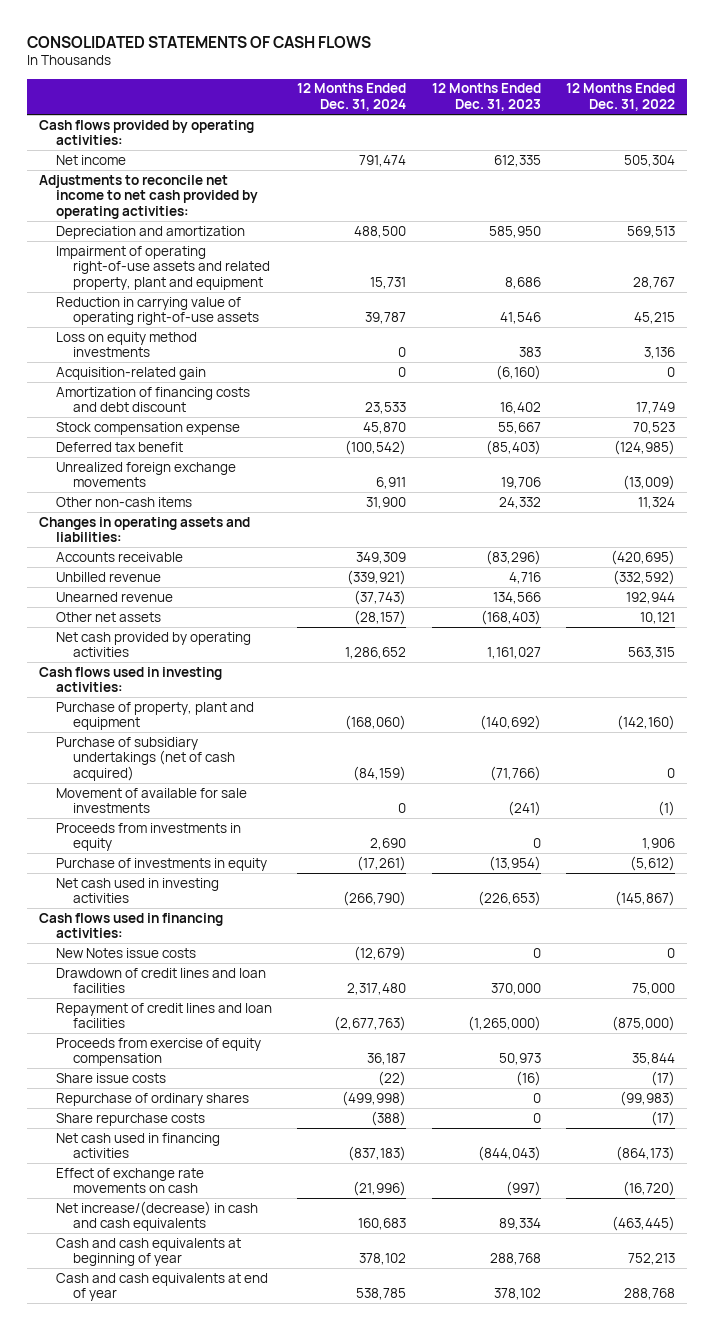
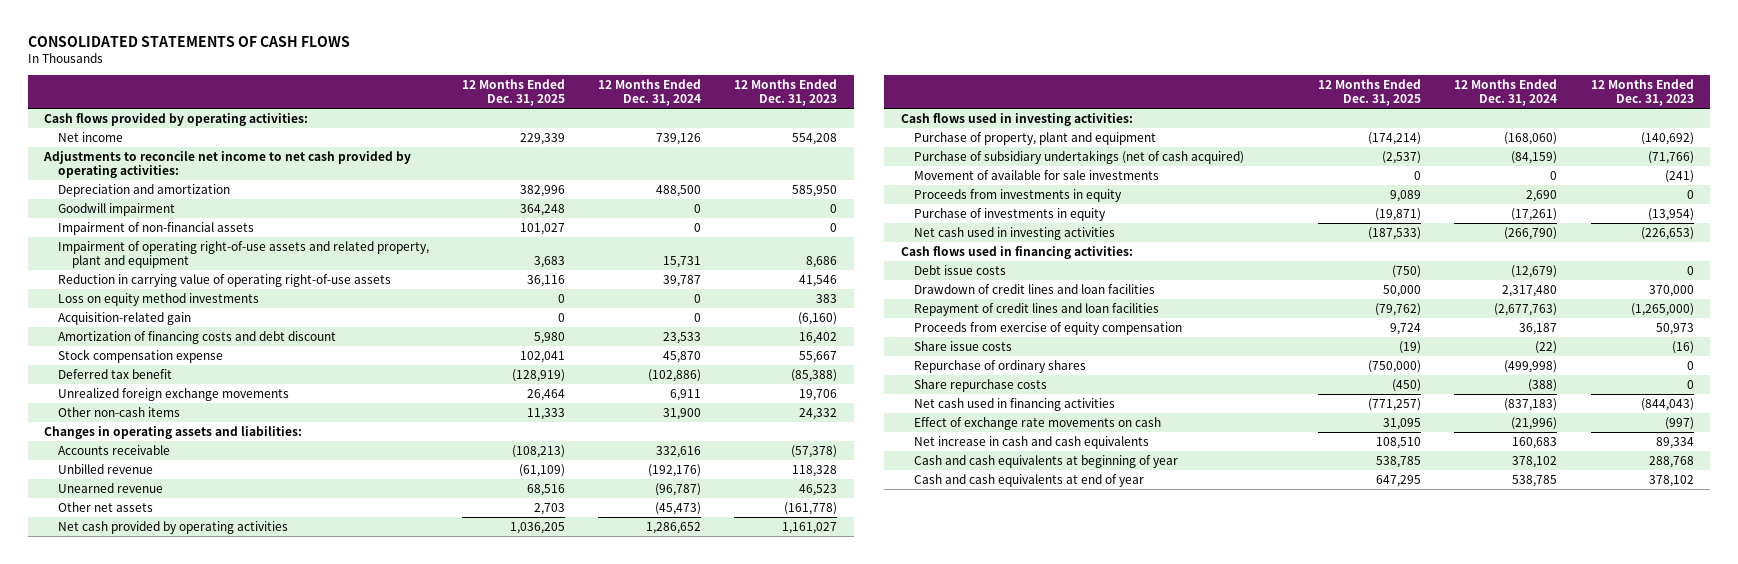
[565,83,675,112] 12 Months Ended Dec. 31, 2022 -> none
none -> [462,78,566,106] 12 Months Ended Dec. 31, 2025
[359,154,407,167] 791,474 -> [656,133,702,146] 739,126
[493,154,541,167] 612,335 -> [792,133,838,146] 554,208
none -> [58,203,176,217] Goodwill impairment
none -> [58,222,255,236] Impairment of non-financial assets
[345,439,407,455] (100,542) -> [648,369,702,383] (102,886)
[485,439,541,455] (85,403) -> [791,369,838,383] (85,388)
[356,551,407,564] 349,309 -> [656,446,702,459] 332,616
[485,549,541,565] (83,296) -> [791,445,838,459] (57,378)
[347,569,407,585] (339,921) -> [648,464,702,478] (192,176)
[508,571,541,584] 4,716 -> [792,465,838,478] 118,328
[354,589,407,605] (37,743) -> [655,483,702,497] (96,787)
[492,591,541,604] 134,566 -> [799,484,838,497] 46,523
[354,609,407,625] (28,157) -> [655,502,702,516] (45,473)
[480,609,541,625] (168,403) -> [784,502,838,516] (161,778)
[56,947,197,958] New Notes issue costs -> [914,265,1007,276] Debt issue costs
[56,1200,259,1232] Net increase/(decrease) in cash and cash equivalents -> [914,436,1150,450] Net increase in cash and cash equivalents

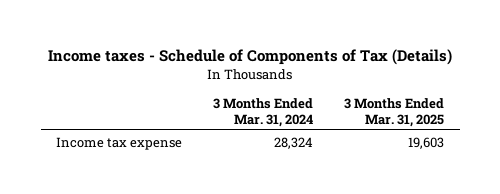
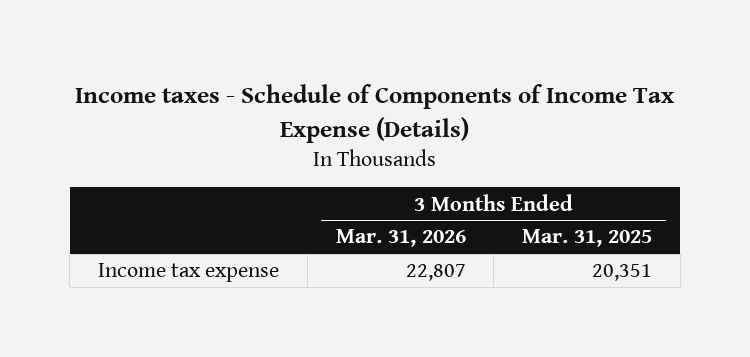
[48,48,453,65] Income taxes - Schedule of Components of Tax (Details) -> [75,84,676,143] Income taxes - Schedule of Components of Income Tax Expense (Details)
[213,97,314,127] 3 Months Ended Mar. 31, 2024 -> none
none -> [335,229,466,248] Mar. 31, 2026
[408,136,445,149] 19,603 -> [592,264,653,282] 20,351

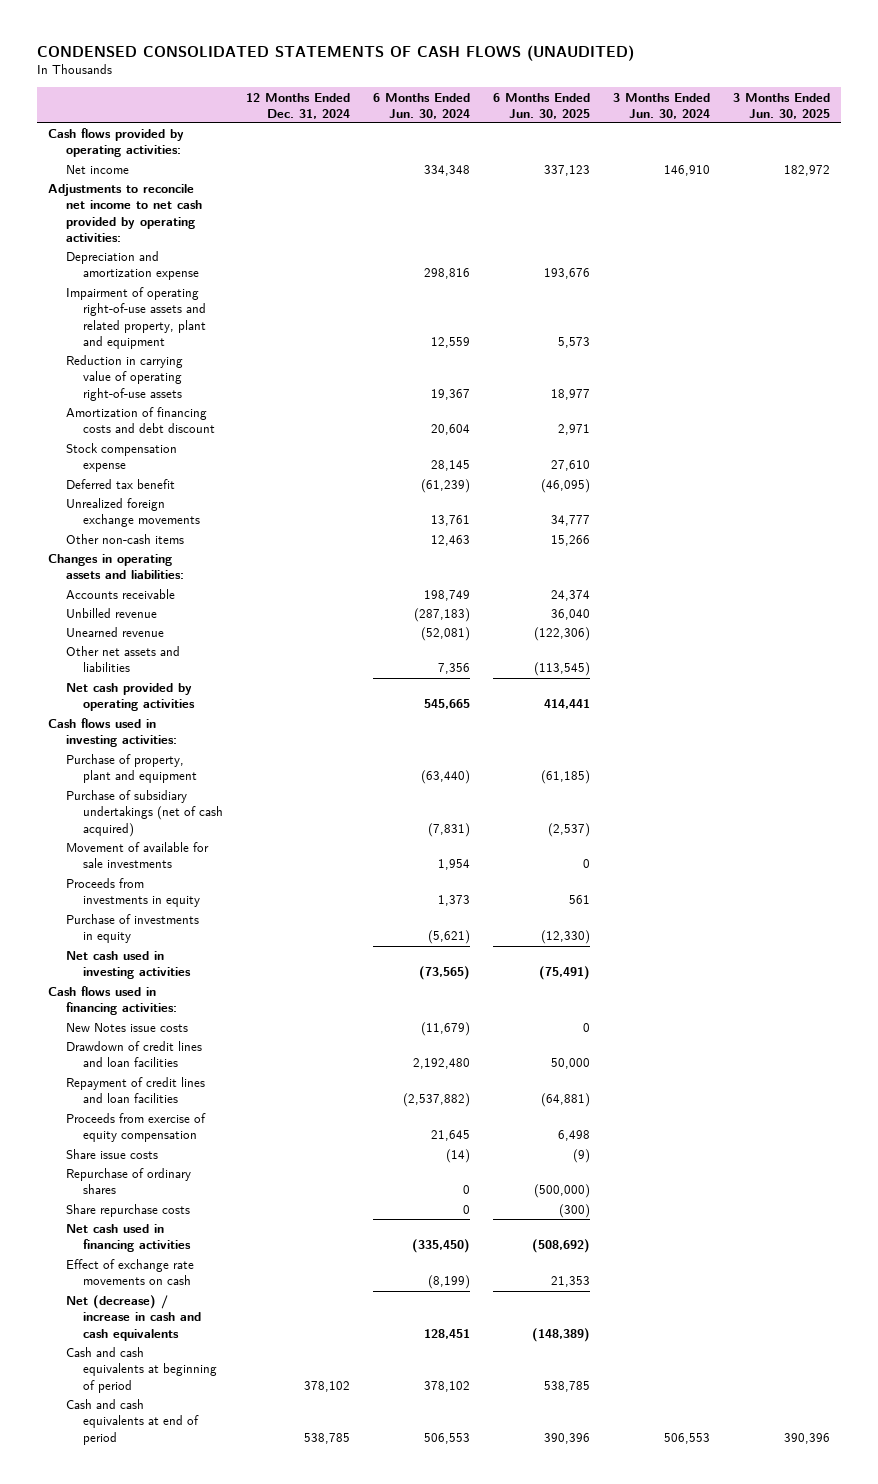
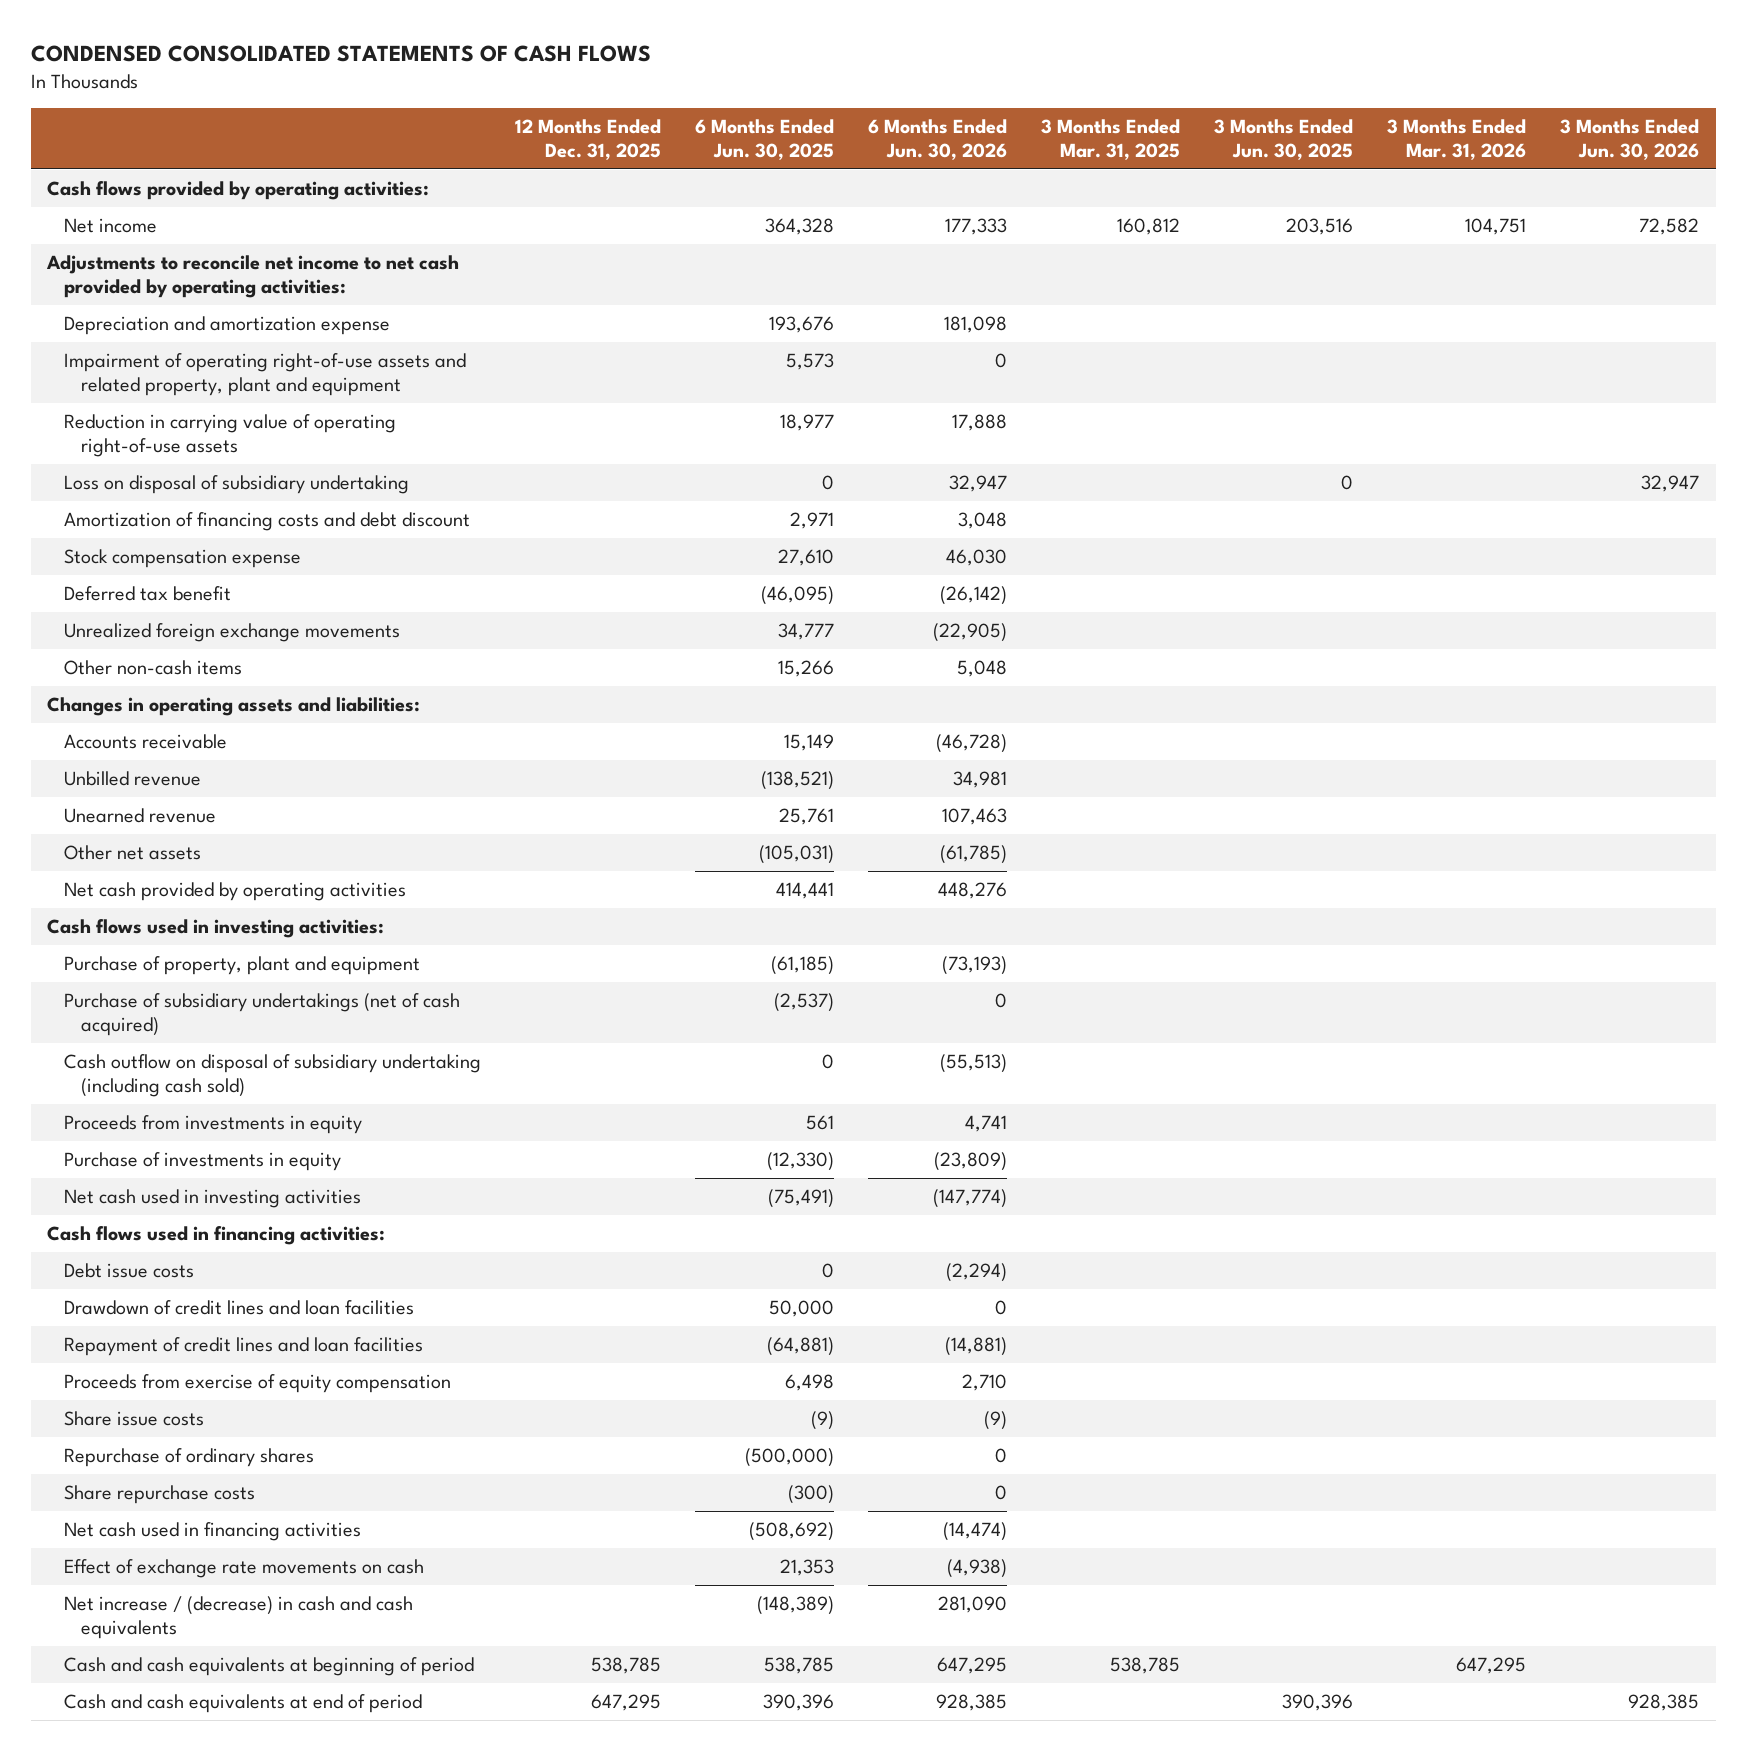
[36,45,634,62] CONDENSED CONSOLIDATED STATEMENTS OF CASH FLOWS (UNAUDITED) -> [30,45,651,63] CONDENSED CONSOLIDATED STATEMENTS OF CASH FLOWS
[245,92,350,119] 12 Months Ended Dec. 31, 2024 -> none
[372,92,470,119] 6 Months Ended Jun. 30, 2024 -> none
[612,92,710,119] 3 Months Ended Jun. 30, 2024 -> none
none -> [515,118,662,160] 12 Months Ended Dec. 31, 2025
none -> [868,118,1008,160] 6 Months Ended Jun. 30, 2026
none -> [1040,118,1180,160] 3 Months Ended Mar. 31, 2025
none -> [1386,118,1526,160] 3 Months Ended Mar. 31, 2026
none -> [1559,118,1699,160] 3 Months Ended Jun. 30, 2026
[543,165,590,177] 337,123 -> [765,217,835,235] 364,328
[783,165,830,177] 182,972 -> [1285,217,1353,235] 203,516
none -> [64,474,410,494] Loss on disposal of subsidiary undertaking
[550,590,590,602] 24,374 -> [784,733,835,751] 15,149
[550,609,590,621] 36,040 -> [761,770,835,790] (138,521)
[533,627,590,642] (122,306) -> [779,807,835,825] 25,761
[65,646,180,673] Other net assets and liabilities -> [64,844,202,860] Other net assets
[533,662,590,677] (113,545) -> [759,844,835,864] (105,031)
[65,842,209,869] Movement of available for sale investments -> none
none -> [64,1053,482,1098] Cash outflow on disposal of subsidiary undertaking (including cash sold)
[65,1023,188,1033] New Notes issue costs -> [64,1262,195,1278] Debt issue costs
[65,1295,201,1341] Net (decrease) / increase in cash and cash equivalents -> [64,1595,414,1640] Net increase / (decrease) in cash and cash equivalents

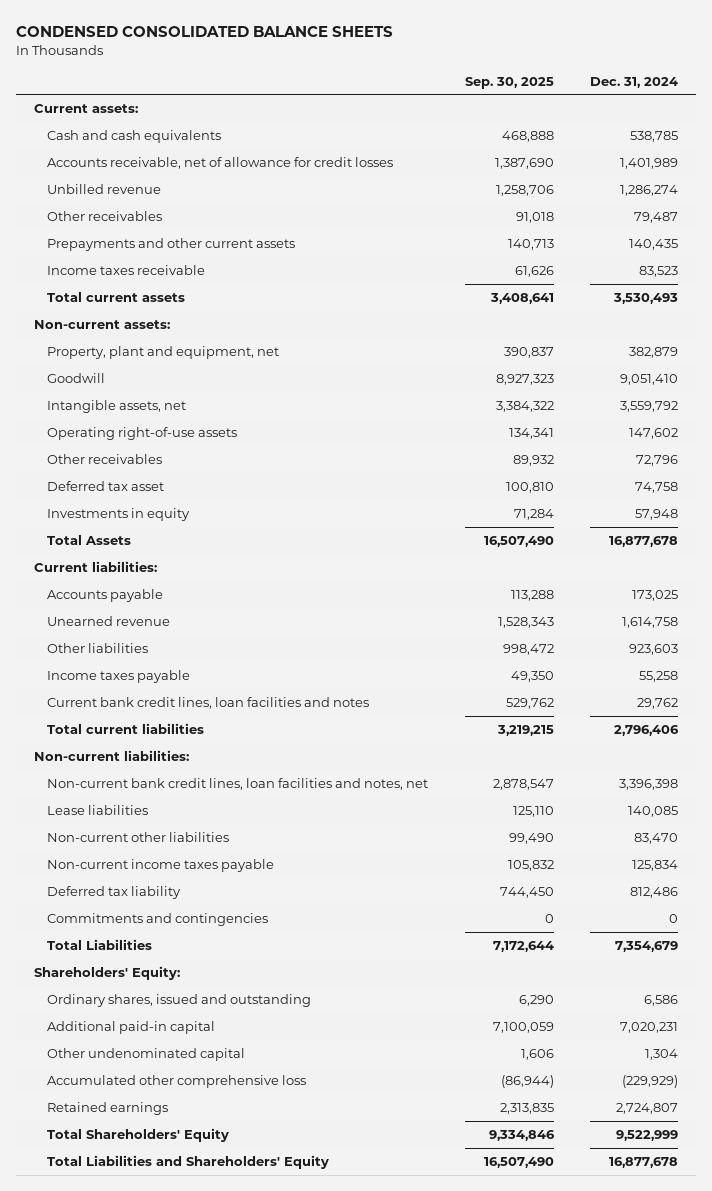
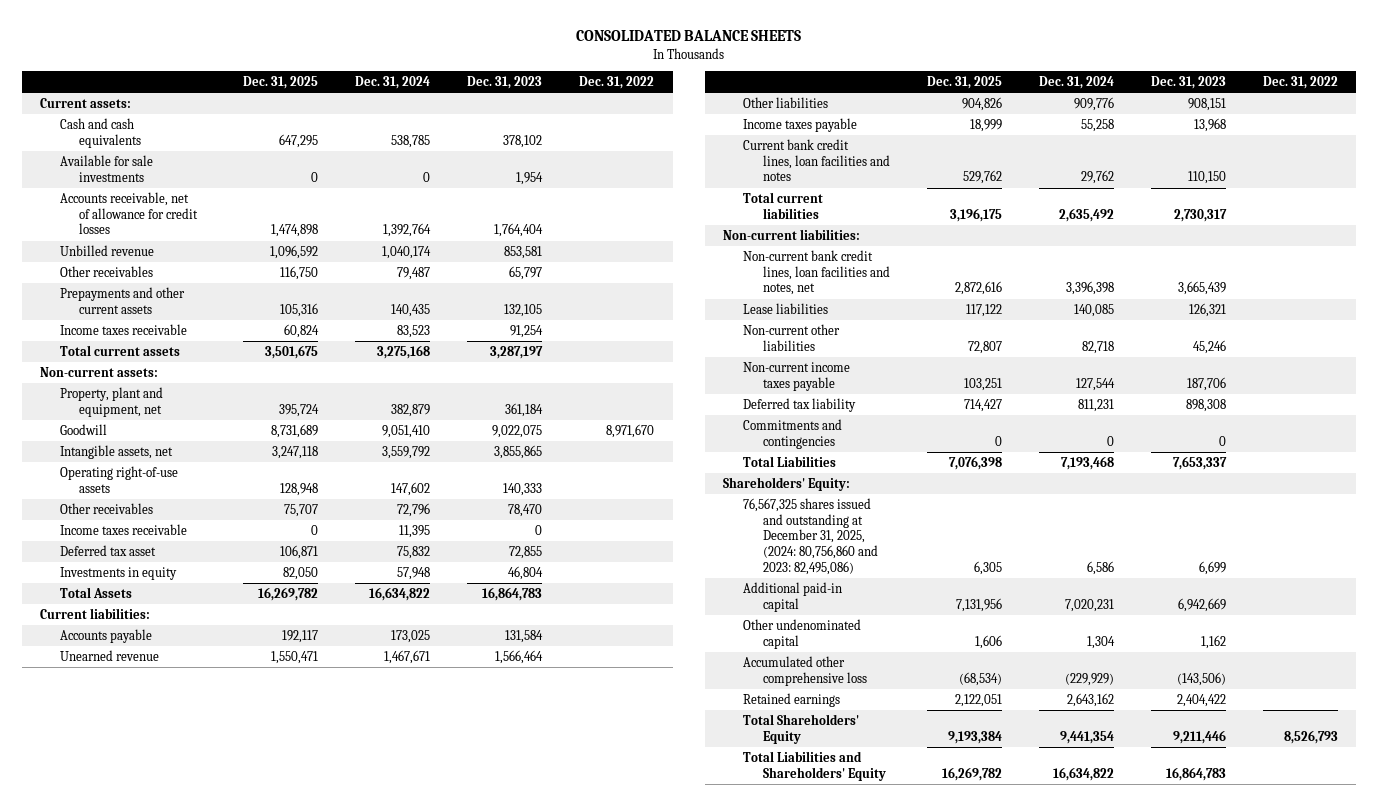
[16,25,394,37] CONDENSED CONSOLIDATED BALANCE SHEETS -> [575,30,801,42] CONSOLIDATED BALANCE SHEETS
[464,76,554,89] Sep. 30, 2025 -> none
none -> [243,76,319,90] Dec. 31, 2025
none -> [467,76,543,90] Dec. 31, 2023
none -> [579,76,655,90] Dec. 31, 2022
none -> [59,154,153,182] Available for sale investments
[619,157,678,169] 1,401,989 -> [383,223,432,238] 1,392,764
[619,184,678,196] 1,286,274 -> [382,245,432,259] 1,040,174
[612,292,678,304] 3,530,493 -> [377,344,431,359] 3,275,168
none -> [59,523,187,535] Income taxes receivable
[634,481,678,493] 74,758 -> [397,545,431,559] 75,832
[608,535,678,547] 16,877,678 -> [369,586,431,601] 16,634,822
[621,616,678,628] 1,614,758 -> [384,649,431,664] 1,467,671
[628,643,678,655] 923,603 -> [1073,96,1114,111] 909,776
[613,724,679,736] 2,796,406 -> [1058,207,1114,222] 2,635,492
[633,832,678,844] 83,470 -> [1081,340,1114,354] 82,718
[631,859,678,871] 125,834 -> [1075,377,1115,391] 127,544
[629,886,678,898] 812,486 -> [1077,398,1114,412] 811,231
[614,940,678,952] 7,354,679 -> [1060,455,1114,470] 7,193,468
[47,993,312,1007] Ordinary shares, issued and outstanding -> [742,497,878,576] 76,567,325 shares issued and outstanding at December 31, 2025, (2024: 80,756,860 and 2023: 82,495,086)
[615,1102,678,1114] 2,724,807 -> [1066,692,1114,707] 2,643,162
[615,1129,678,1141] 9,522,999 -> [1059,730,1114,744] 9,441,354
[608,1156,678,1168] 16,877,678 -> [1052,766,1114,781] 16,634,822

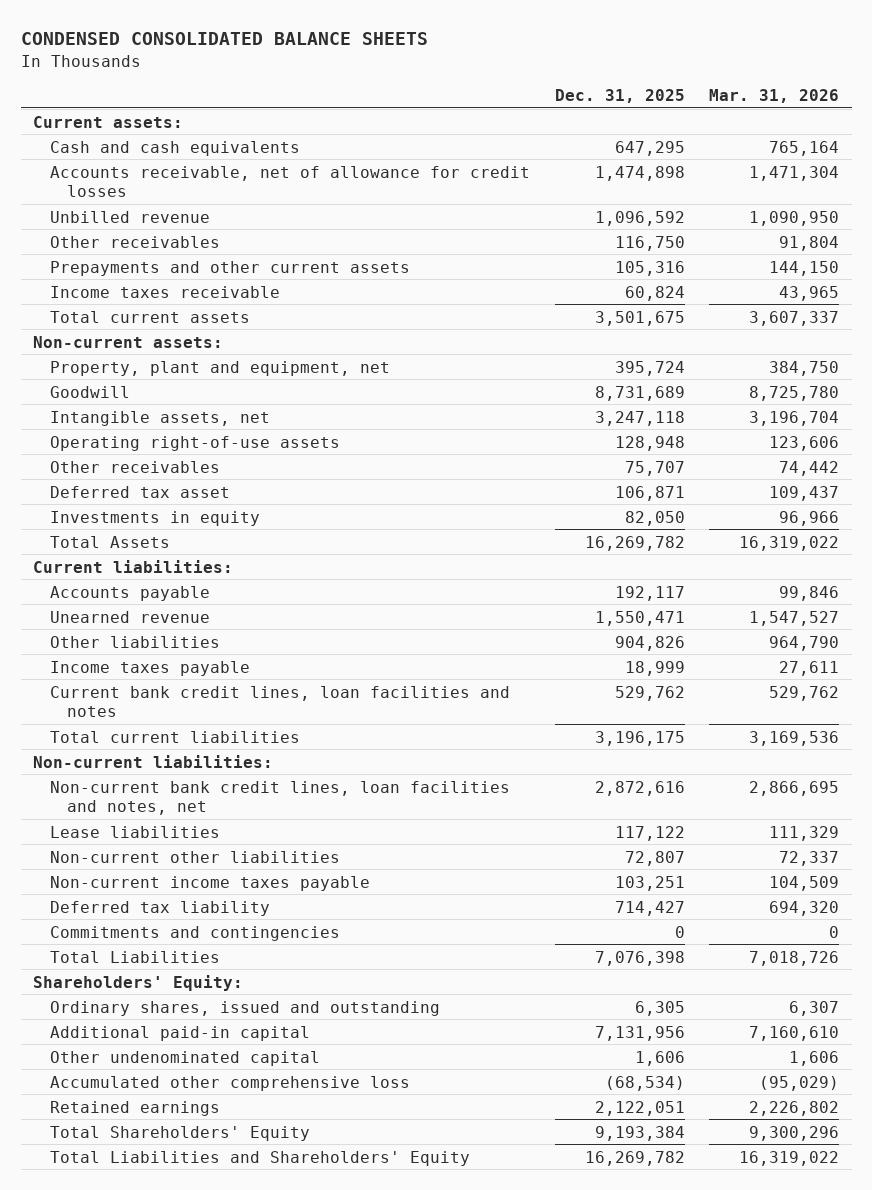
[575,30,801,42] CONSOLIDATED BALANCE SHEETS -> [20,32,428,46] CONDENSED CONSOLIDATED BALANCE SHEETS
[355,76,431,90] Dec. 31, 2024 -> none
[467,76,543,90] Dec. 31, 2023 -> none
[579,76,655,90] Dec. 31, 2022 -> none
none -> [709,89,840,104] Mar. 31, 2026
[59,154,153,182] Available for sale investments -> none
[59,523,187,535] Income taxes receivable -> none
[742,497,878,576] 76,567,325 shares issued and outstanding at December 31, 2025, (2024: 80,756,860 and 2023: 82,495,086) -> [49,1000,440,1016] Ordinary shares, issued and outstanding

